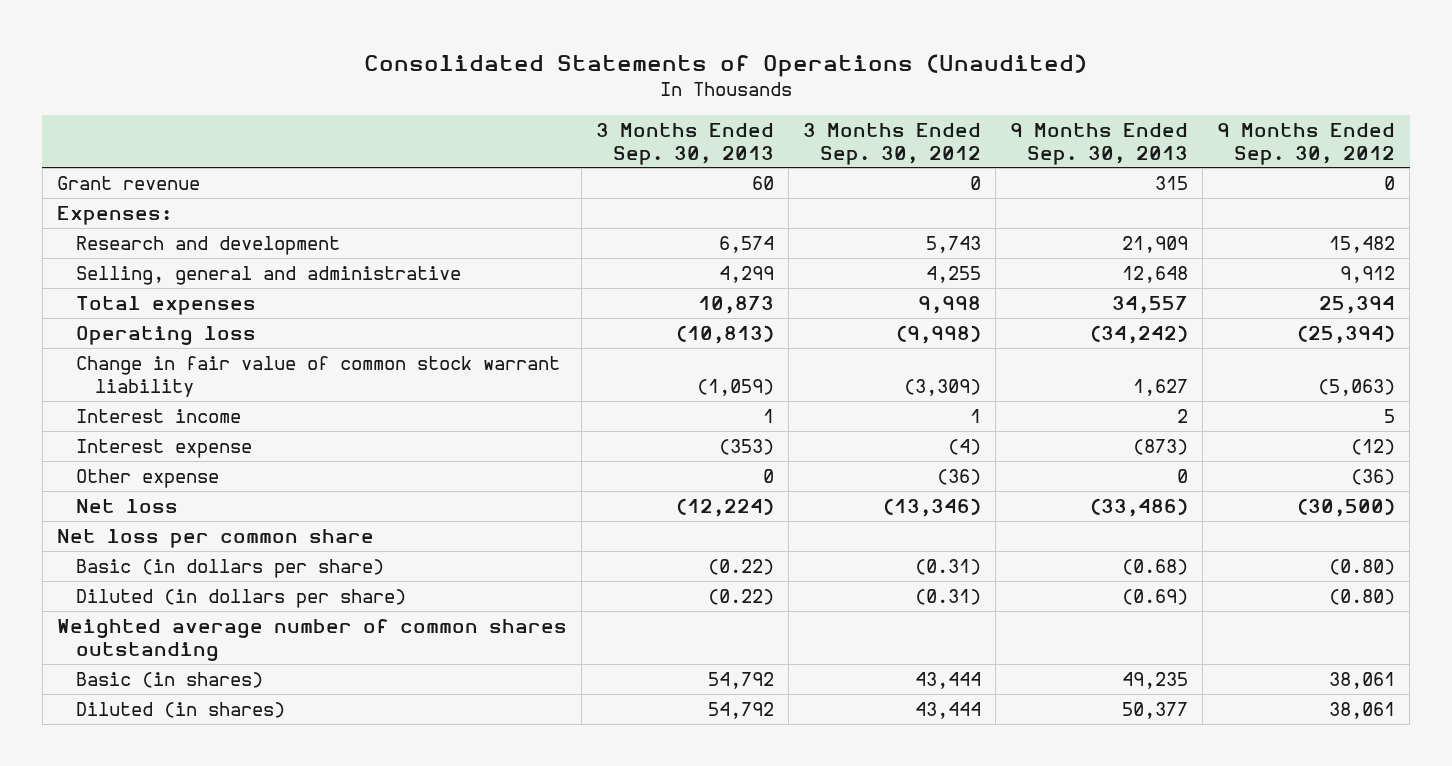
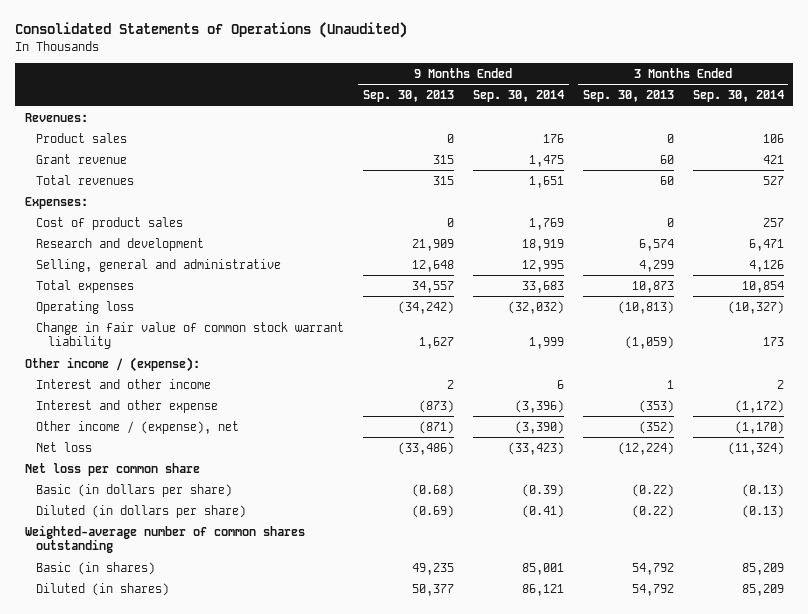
[803,122,982,165] 3 Months Ended Sep. 30, 2012 -> none
[1217,122,1396,165] 9 Months Ended Sep. 30, 2012 -> none
none -> [472,90,564,103] Sep. 30, 2014
none -> [692,90,784,103] Sep. 30, 2014
none -> [24,112,88,122] Revenues:
none -> [36,132,128,143] Product sales
none -> [36,174,135,185] Total revenues
none -> [36,216,184,230] Cost of product sales
none -> [24,356,200,372] Other income / (expense):
[75,408,241,423] Interest income -> [36,378,212,389] Interest and other income
[75,438,252,458] Interest expense -> [36,399,219,413] Interest and other expense
[75,468,219,488] Other expense -> [36,420,240,434] Other income / (expense), net
[762,468,774,483] 0 -> [638,420,674,434] (352)
[1177,468,1189,483] 0 -> [418,420,454,434] (871)
[56,618,567,661] Weighted average number of common shares outstanding -> [24,524,305,554] Weighted-average number of common shares outstanding

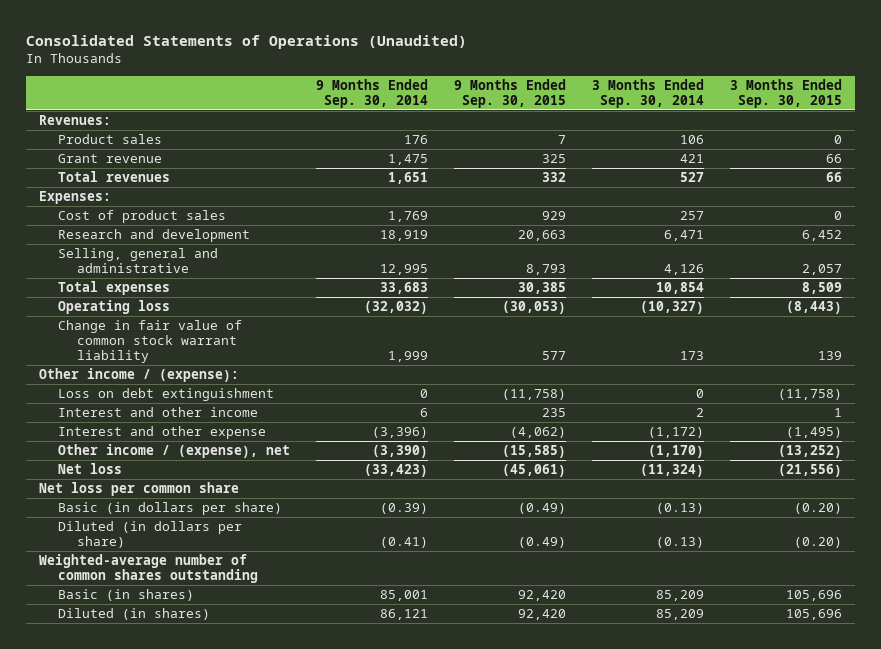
[362,90,454,103] Sep. 30, 2013 -> none
[582,90,674,103] Sep. 30, 2013 -> none
none -> [454,78,567,108] 9 Months Ended Sep. 30, 2015
none -> [730,78,843,108] 3 Months Ended Sep. 30, 2015
none -> [57,387,274,401] Loss on debt extinguishment

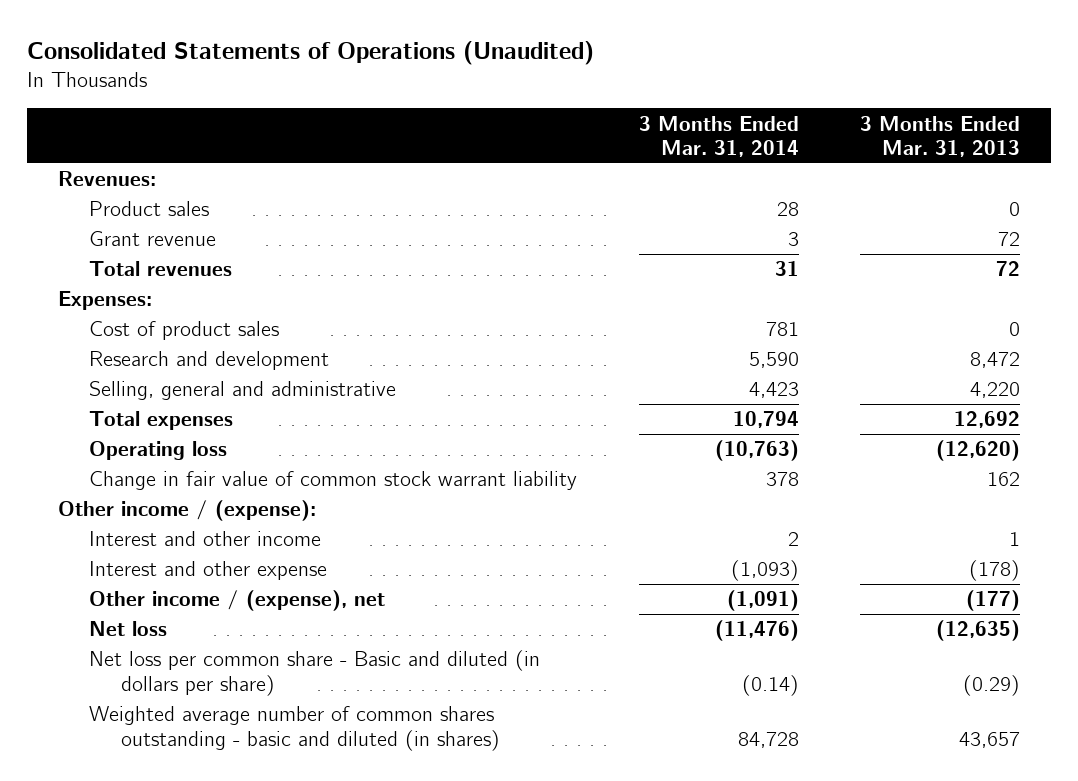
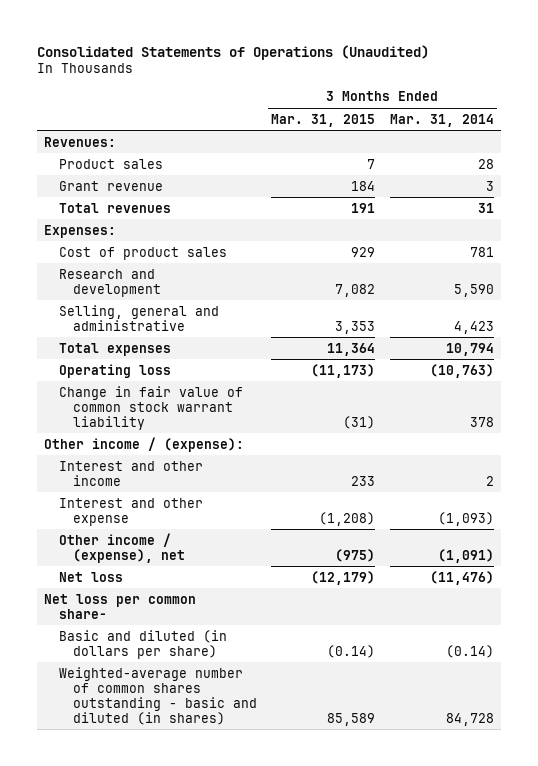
[860,115,1021,157] 3 Months Ended Mar. 31, 2013 -> none
none -> [271,113,376,127] Mar. 31, 2015
none -> [44,593,197,619] Net loss per common share-
[89,650,541,696] Net loss per common share - Basic and diluted (in dollars per share) -> [58,629,227,659] Basic and diluted (in dollars per share)
[89,706,500,751] Weighted average number of common shares outstanding - basic and diluted (in shares) -> [58,666,258,725] Weighted-average number of common shares outstanding - basic and diluted (in shares)

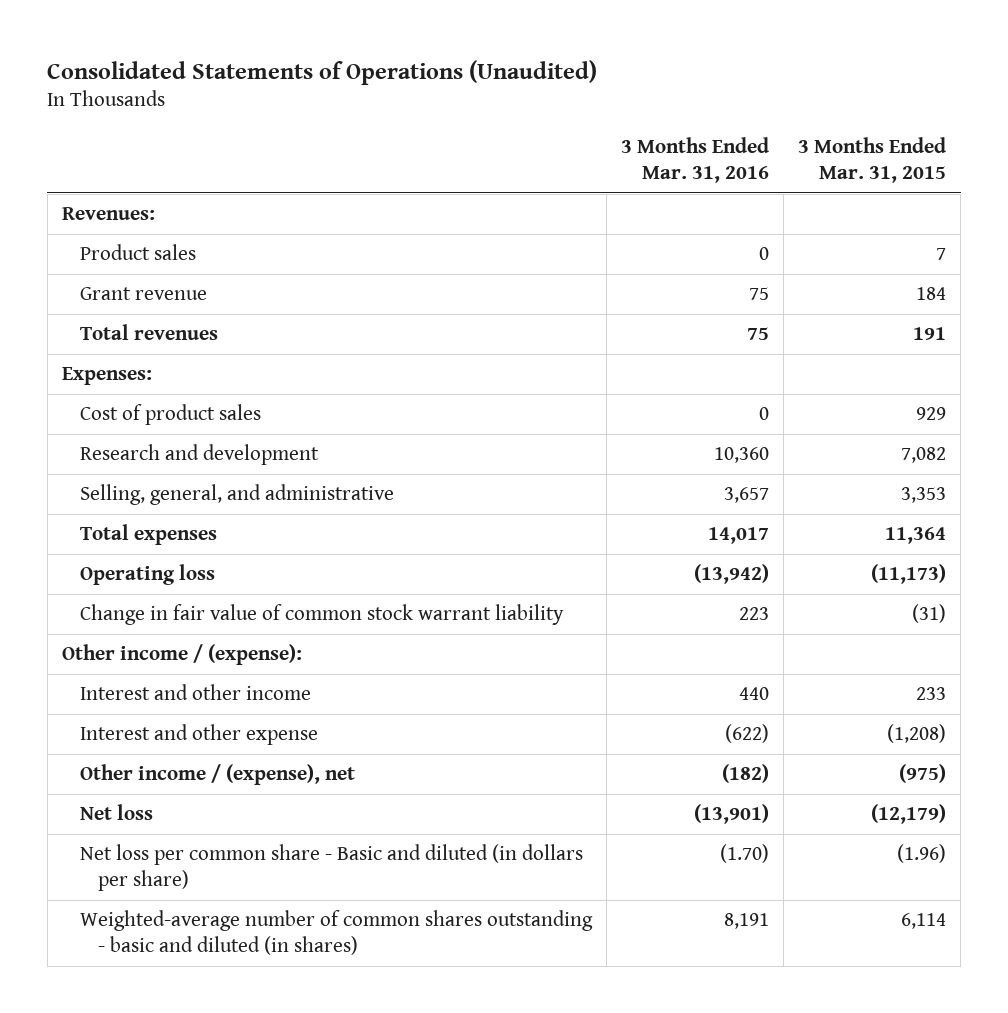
[389,113,494,127] Mar. 31, 2014 -> none
none -> [621,137,770,183] 3 Months Ended Mar. 31, 2016
[58,304,219,331] Selling, general and administrative -> [80,484,395,506] Selling, general, and administrative
[44,593,197,619] Net loss per common share- -> none
[58,629,227,659] Basic and diluted (in dollars per share) -> [80,844,584,892] Net loss per common share - Basic and diluted (in dollars per share)
[327,644,376,658] (0.14) -> [897,844,947,864] (1.96)
[327,712,376,726] 85,589 -> [901,913,947,930] 6,114

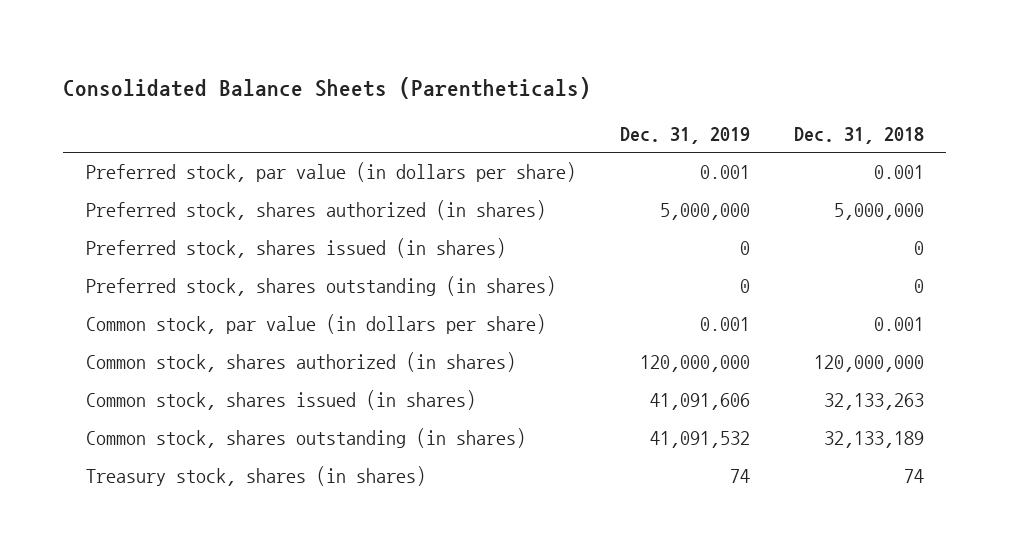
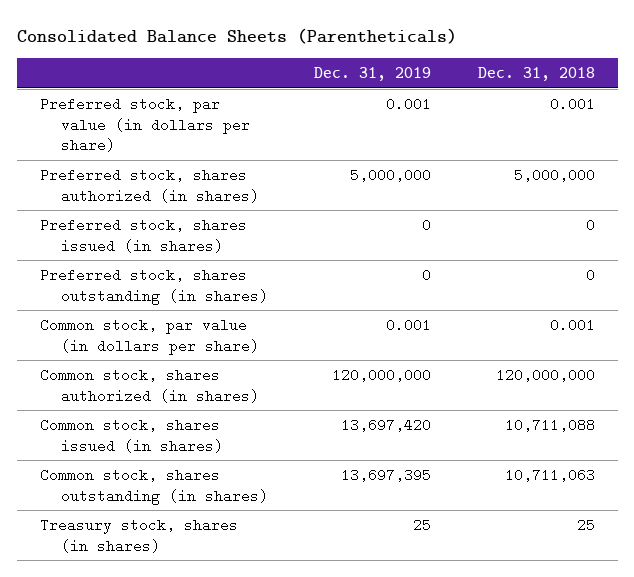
[649,393,750,411] 41,091,606 -> [341,417,432,432] 13,697,420
[824,393,925,411] 32,133,263 -> [504,417,595,432] 10,711,088
[649,431,750,449] 41,091,532 -> [341,467,432,482] 13,697,395
[824,431,925,449] 32,133,189 -> [504,467,595,482] 10,711,063
[729,469,750,484] 74 -> [413,517,432,532] 25
[904,469,925,484] 74 -> [576,517,595,532] 25

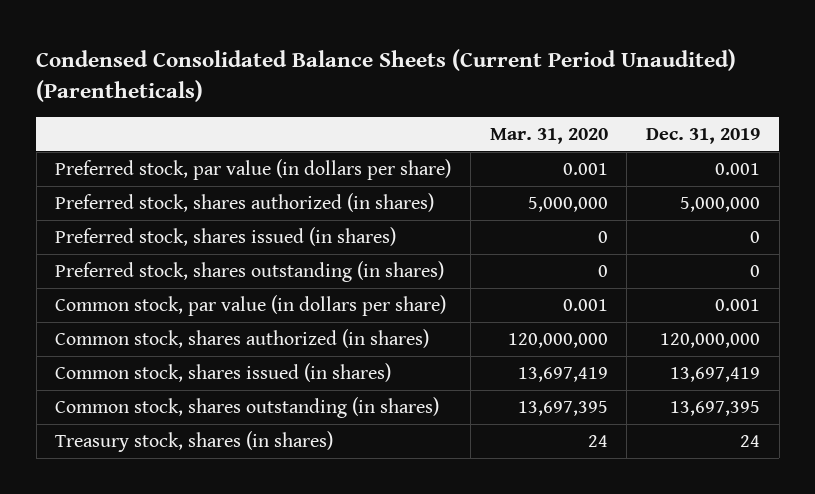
[16,27,457,44] Consolidated Balance Sheets (Parentheticals) -> [36,48,737,102] Condensed Consolidated Balance Sheets (Current Period Unaudited) (Parentheticals)
[477,66,595,81] Dec. 31, 2018 -> none
none -> [489,128,608,145] Mar. 31, 2020
[341,417,432,432] 13,697,420 -> [670,366,761,382] 13,697,419
[413,517,432,532] 25 -> [740,434,761,447] 24

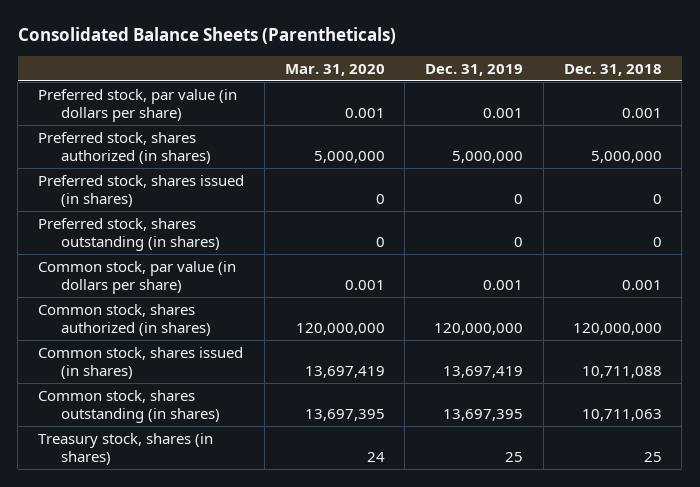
[36,48,737,102] Condensed Consolidated Balance Sheets (Current Period Unaudited) (Parentheticals) -> [17,27,396,45] Consolidated Balance Sheets (Parentheticals)
none -> [563,63,662,76] Dec. 31, 2018
[740,434,761,447] 24 -> [505,452,524,463] 25

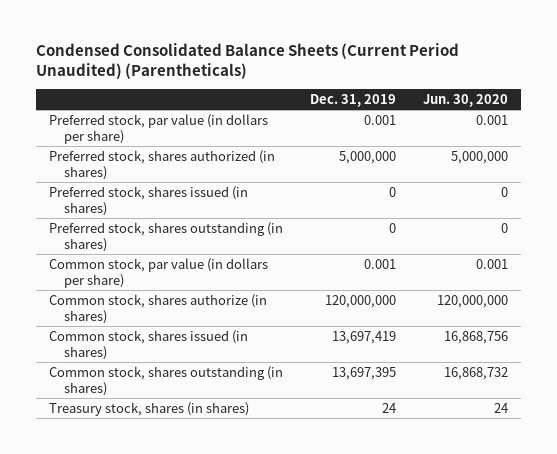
[17,27,396,45] Consolidated Balance Sheets (Parentheticals) -> [35,42,459,80] Condensed Consolidated Balance Sheets (Current Period Unaudited) (Parentheticals)
[284,63,385,76] Mar. 31, 2020 -> none
[563,63,662,76] Dec. 31, 2018 -> none
none -> [422,94,508,108] Jun. 30, 2020
[38,303,211,337] Common stock, shares authorized (in shares) -> [49,293,268,324] Common stock, shares authorize (in shares)
[505,452,524,463] 25 -> [381,402,396,413] 24

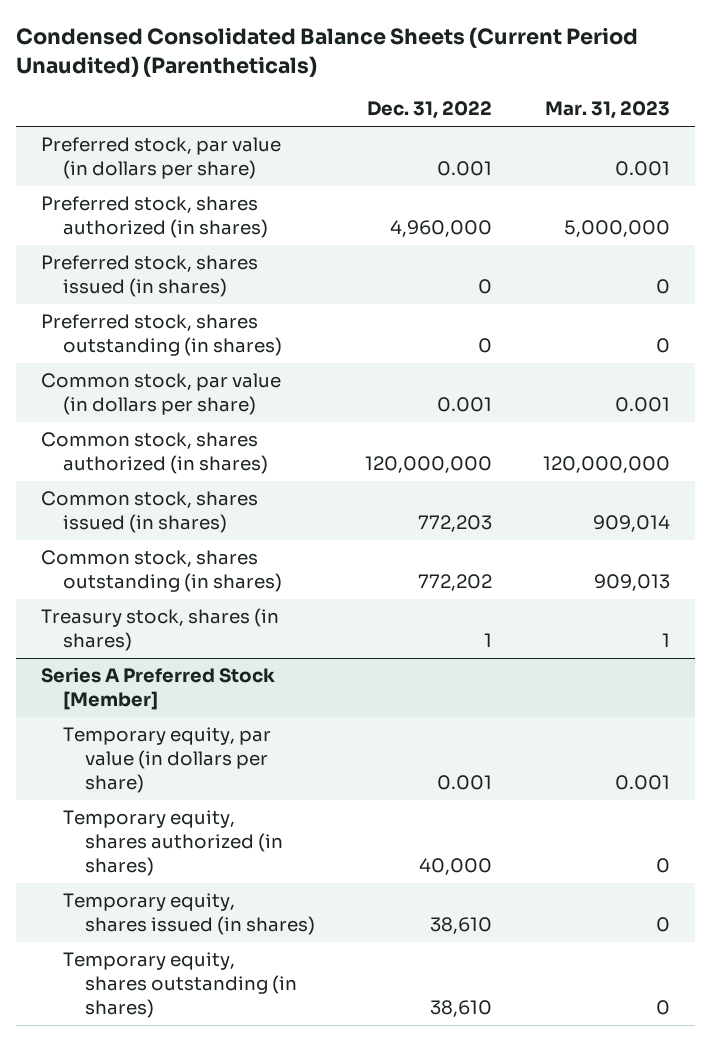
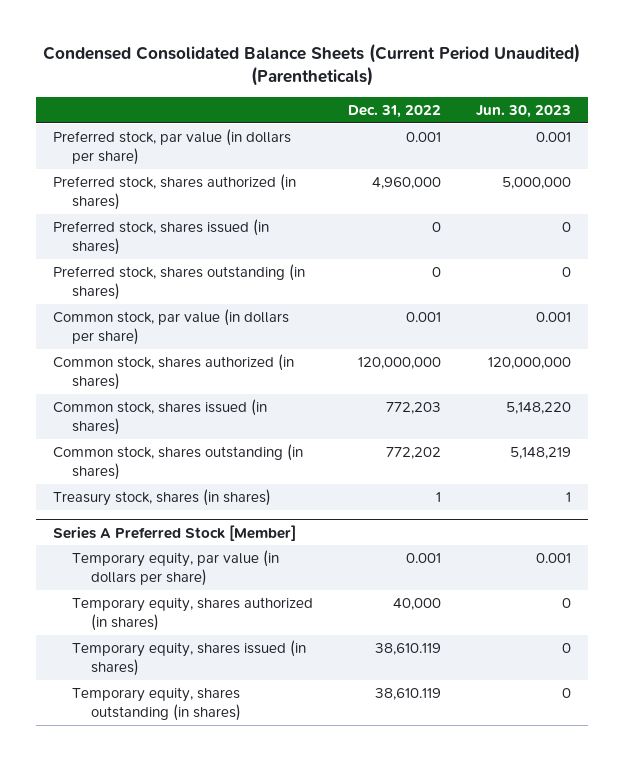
[545,101,671,120] Mar. 31, 2023 -> none
none -> [475,105,571,119] Jun. 30, 2023
[430,917,493,935] 38,610 -> [375,642,442,655] 38,610.119
[430,999,493,1017] 38,610 -> [375,687,442,700] 38,610.119

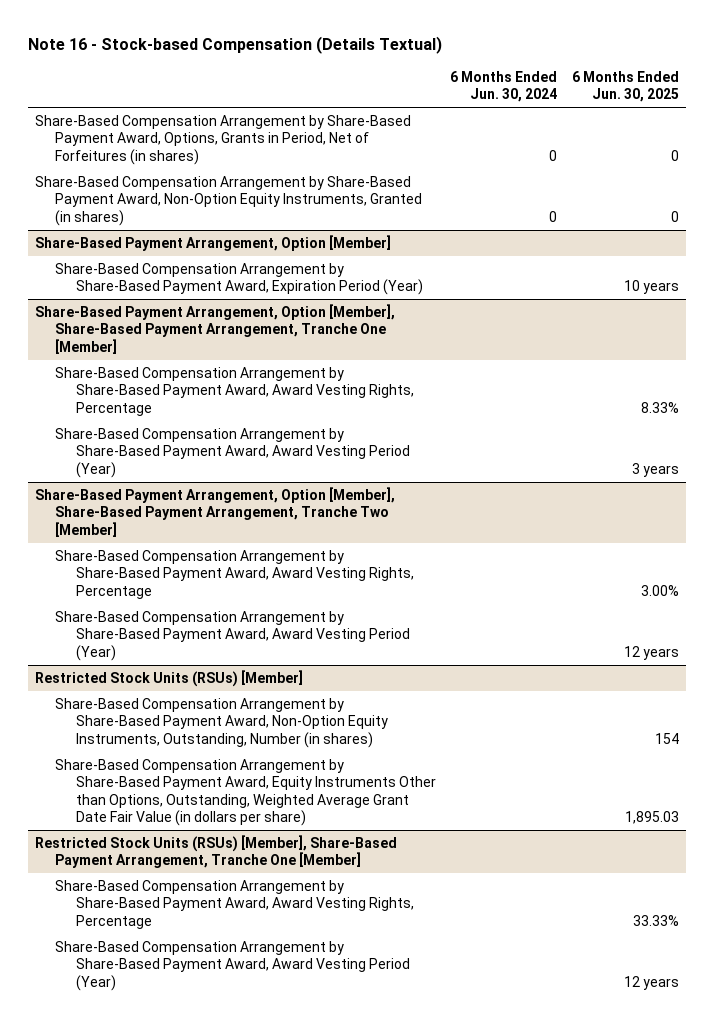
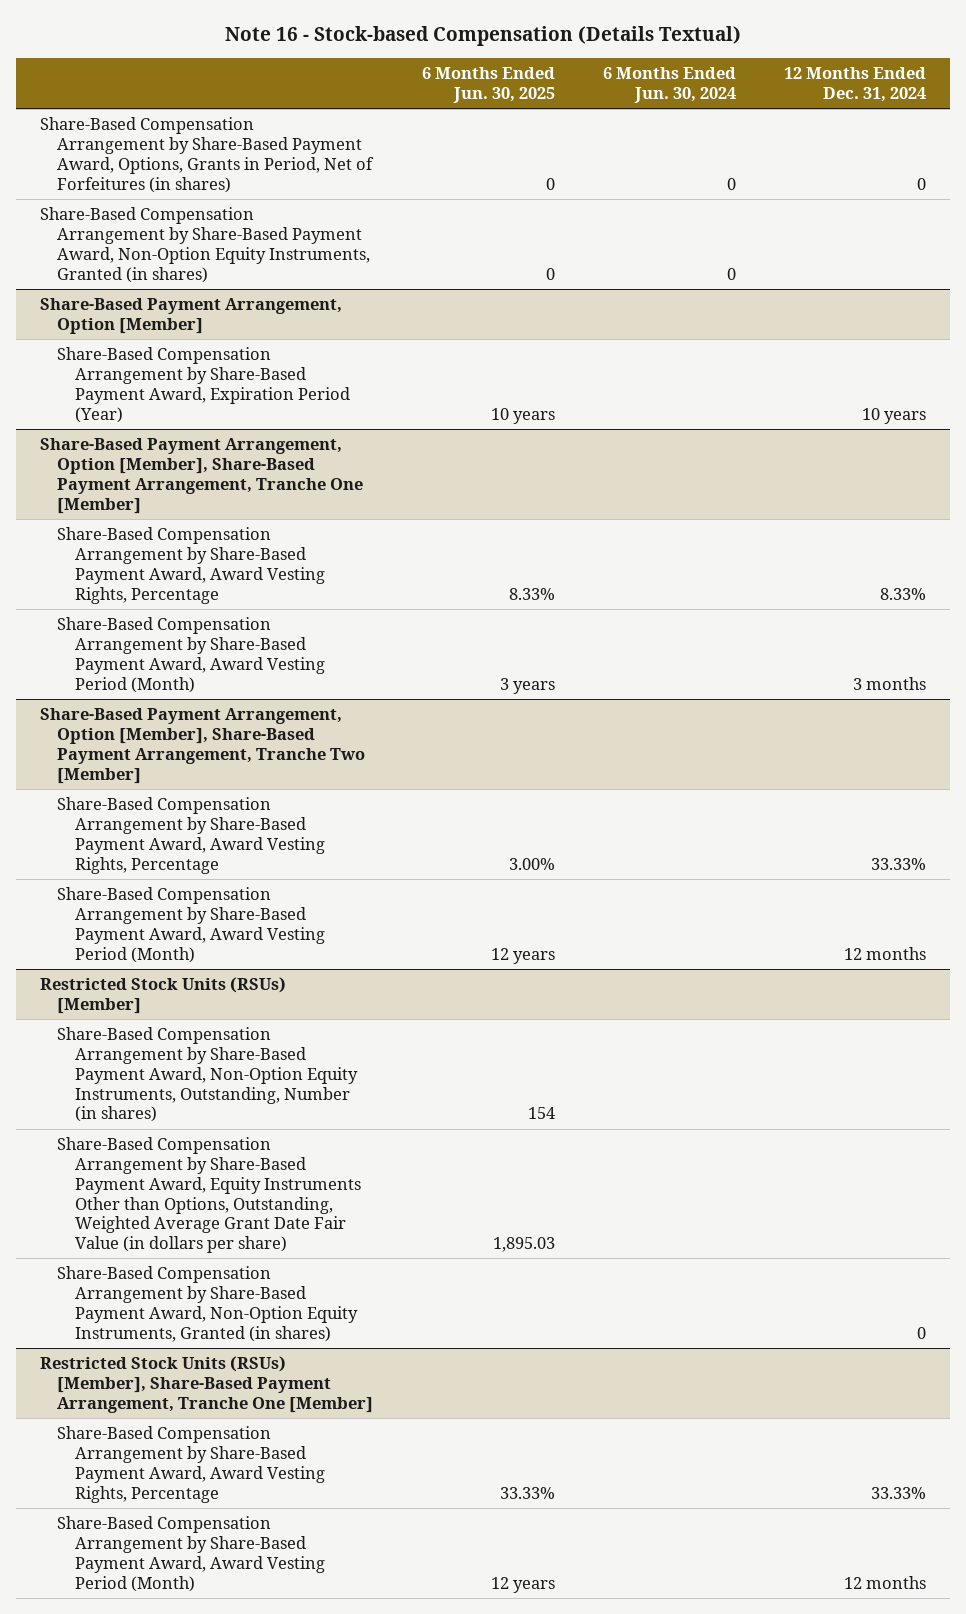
none -> [784,67,927,102] 12 Months Ended Dec. 31, 2024
[55,428,410,478] Share-Based Compensation Arrangement by Share-Based Payment Award, Award Vesting Period (Year) -> [57,617,326,693] Share-Based Compensation Arrangement by Share-Based Payment Award, Award Vesting Period (Month)
[55,611,410,661] Share-Based Compensation Arrangement by Share-Based Payment Award, Award Vesting Period (Year) -> [57,887,326,963] Share-Based Compensation Arrangement by Share-Based Payment Award, Award Vesting Period (Month)
none -> [57,1266,359,1342] Share-Based Compensation Arrangement by Share-Based Payment Award, Non-Option Equity Instruments, Granted (in shares)
[55,941,410,991] Share-Based Compensation Arrangement by Share-Based Payment Award, Award Vesting Period (Year) -> [57,1516,326,1592] Share-Based Compensation Arrangement by Share-Based Payment Award, Award Vesting Period (Month)

